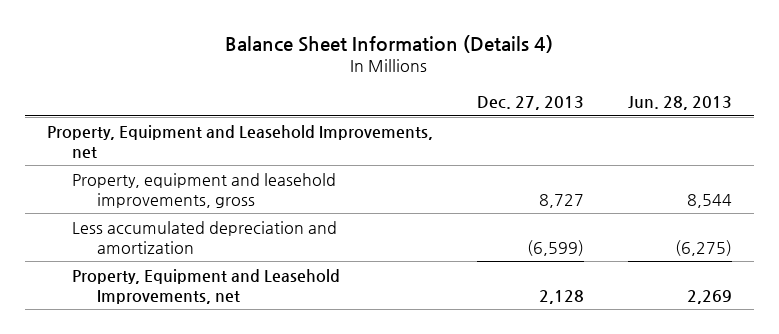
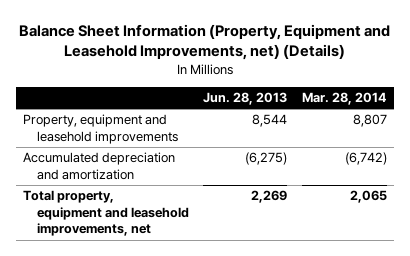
[225,34,554,53] Balance Sheet Information (Details 4) -> [18,23,390,61] Balance Sheet Information (Property, Equipment and Leasehold Improvements, net) (Details)
[476,96,584,111] Dec. 27, 2013 -> none
none -> [301,92,387,106] Mar. 28, 2014
[46,124,433,158] Property, Equipment and Leasehold Improvements, net -> none
[71,172,336,208] Property, equipment and leasehold improvements, gross -> [23,114,178,144] Property, equipment and leasehold improvements
[71,220,337,254] Less accumulated depreciation and amortization -> [23,152,176,180] Accumulated depreciation and amortization
[71,268,340,304] Property, Equipment and Leasehold Improvements, net -> [23,190,189,237] Total property, equipment and leasehold improvements, net

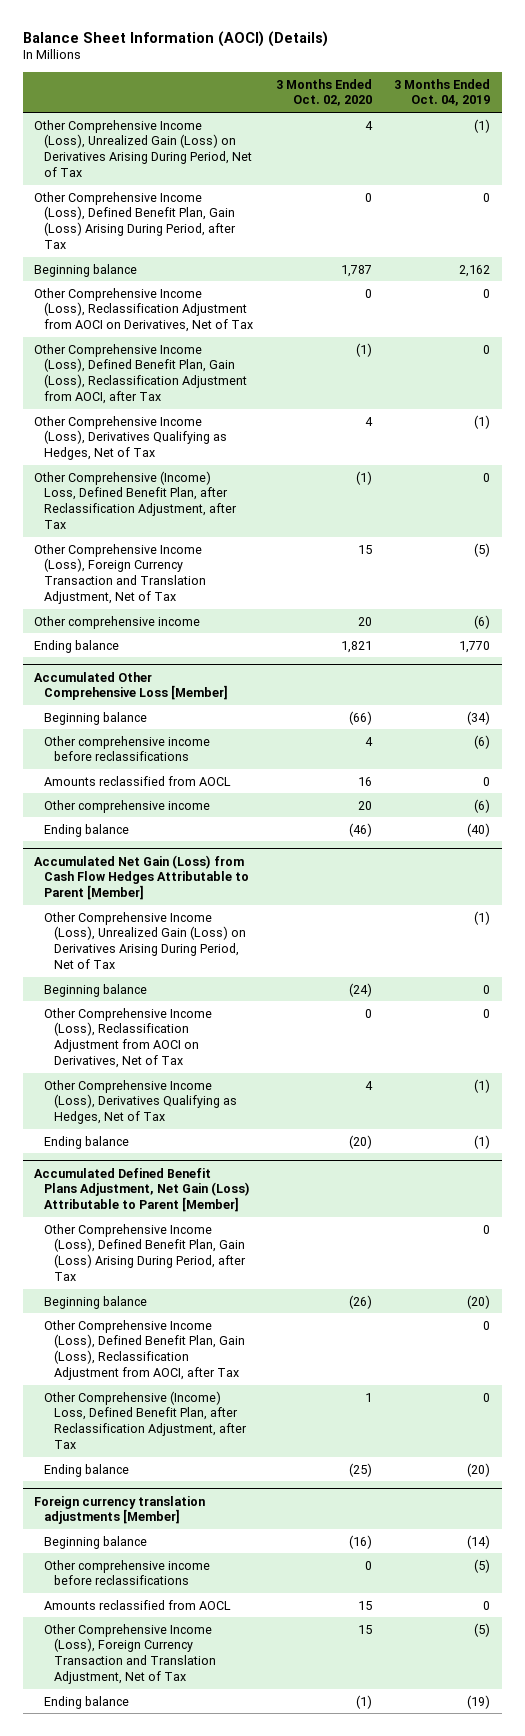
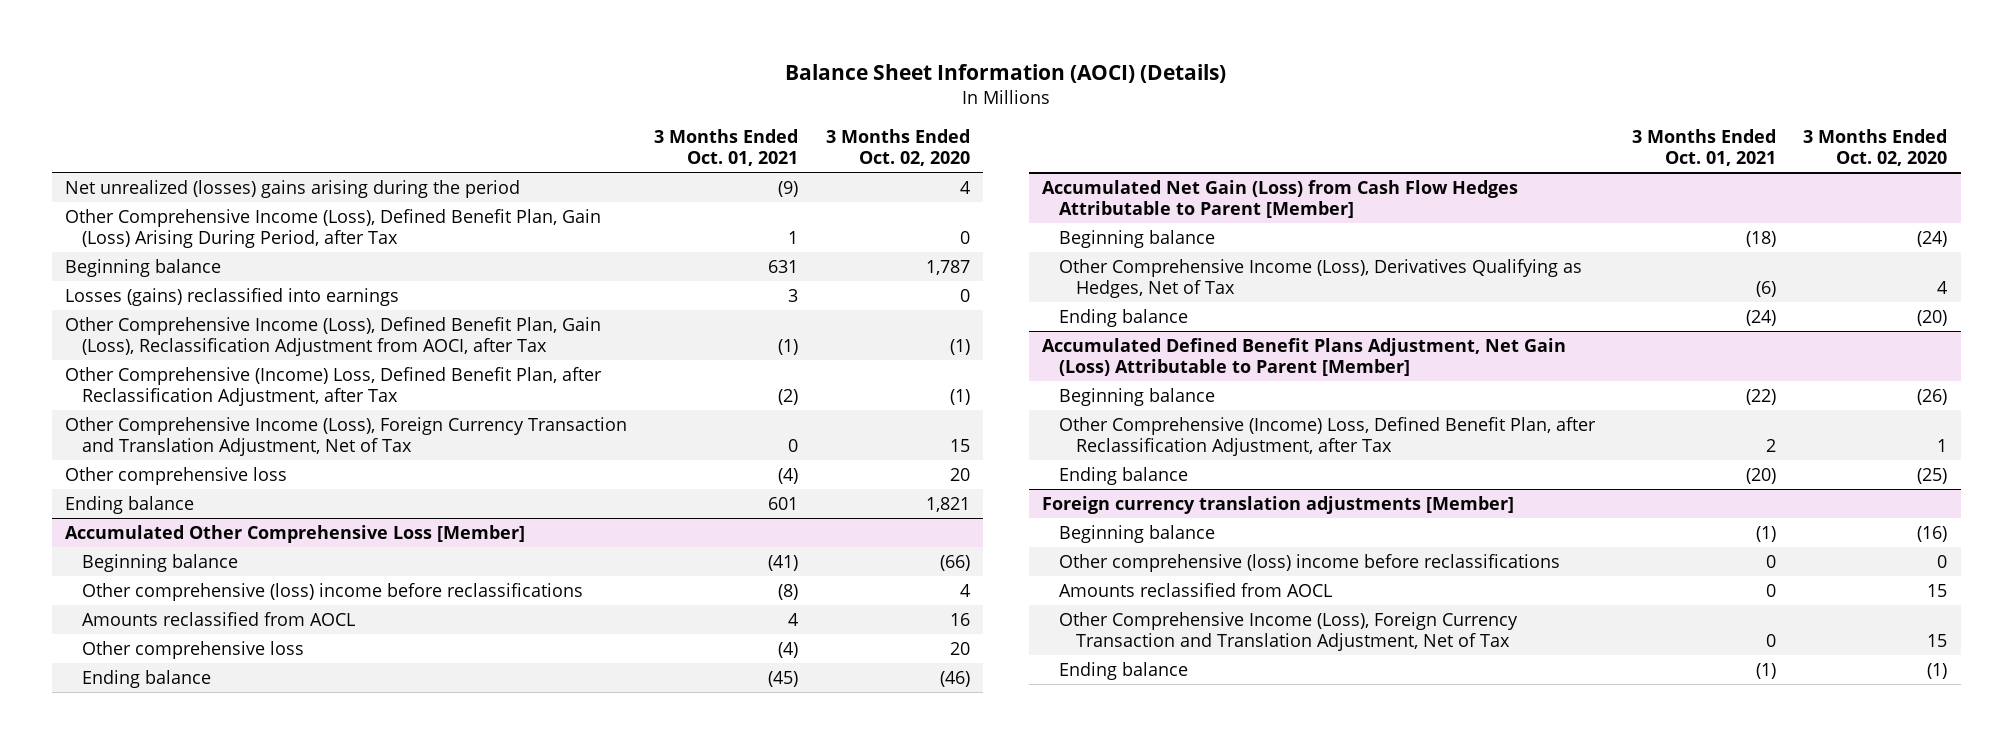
[394,78,491,107] 3 Months Ended Oct. 04, 2019 -> none
none -> [654,129,799,167] 3 Months Ended Oct. 01, 2021
[34,119,252,178] Other Comprehensive Income (Loss), Unrealized Gain (Loss) on Derivatives Arising During Period, Net of Tax -> none
none -> [65,180,521,199] Net unrealized (losses) gains arising during the period
[34,287,253,333] Other Comprehensive Income (Loss), Reclassification Adjustment from AOCI on Derivatives, Net of Tax -> none
none -> [65,288,400,307] Losses (gains) reclassified into earnings
[34,415,227,461] Other Comprehensive Income (Loss), Derivatives Qualifying as Hedges, Net of Tax -> none
[34,615,201,629] Other comprehensive income -> [65,467,288,486] Other comprehensive loss
[43,735,210,762] Other comprehensive income before reclassifications -> [81,583,583,602] Other comprehensive (loss) income before reclassifications
[43,799,210,813] Other comprehensive income -> [81,641,304,660] Other comprehensive loss
[43,911,246,970] Other Comprehensive Income (Loss), Unrealized Gain (Loss) on Derivatives Arising During Period, Net of Tax -> none
[43,1007,212,1069] Other Comprehensive Income (Loss), Reclassification Adjustment from AOCI on Derivatives, Net of Tax -> none
[43,1223,246,1282] Other Comprehensive Income (Loss), Defined Benefit Plan, Gain (Loss) Arising During Period, after Tax -> none
[43,1319,245,1381] Other Comprehensive Income (Loss), Defined Benefit Plan, Gain (Loss), Reclassification Adjustment from AOCI, after Tax -> none
[43,1559,210,1586] Other comprehensive income before reclassifications -> [1059,554,1561,573] Other comprehensive (loss) income before reclassifications

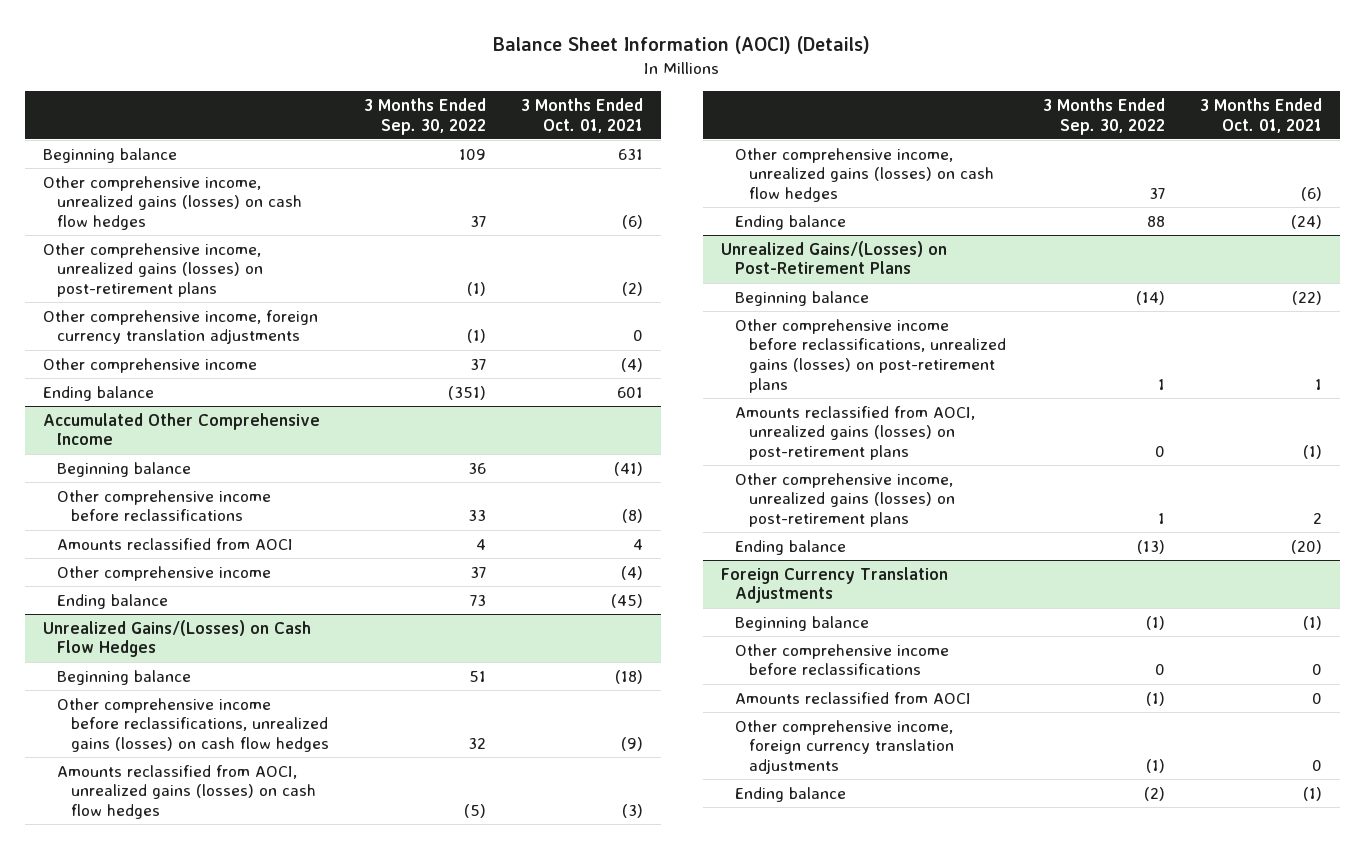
[825,129,970,167] 3 Months Ended Oct. 02, 2020 -> none
none -> [364,97,487,135] 3 Months Ended Sep. 30, 2022
[65,180,521,199] Net unrealized (losses) gains arising during the period -> none
[65,209,602,249] Other Comprehensive Income (Loss), Defined Benefit Plan, Gain (Loss) Arising During Period, after Tax -> none
[65,288,400,307] Losses (gains) reclassified into earnings -> none
[65,317,602,357] Other Comprehensive Income (Loss), Defined Benefit Plan, Gain (Loss), Reclassification Adjustment from AOCI, after Tax -> none
none -> [42,175,302,231] Other comprehensive income, unrealized gains (losses) on cash flow hedges
[65,367,603,407] Other Comprehensive (Income) Loss, Defined Benefit Plan, after Reclassification Adjustment, after Tax -> [42,242,263,298] Other comprehensive income, unrealized gains (losses) on post-retirement plans
[65,417,628,457] Other Comprehensive Income (Loss), Foreign Currency Transaction and Translation Adjustment, Net of Tax -> [42,309,318,345] Other comprehensive income, foreign currency translation adjustments
[65,467,288,486] Other comprehensive loss -> [42,357,257,373] Other comprehensive income
[65,525,526,544] Accumulated Other Comprehensive Loss [Member] -> [42,412,320,446] Accumulated Other Comprehensive Income
[81,583,583,602] Other comprehensive (loss) income before reclassifications -> [56,489,271,522] Other comprehensive income before reclassifications
[81,612,355,627] Amounts reclassified from AOCL -> [56,537,293,550] Amounts reclassified from AOCI
[81,641,304,660] Other comprehensive loss -> [56,565,271,581] Other comprehensive income
[1042,180,1519,219] Accumulated Net Gain (Loss) from Cash Flow Hedges Attributable to Parent [Member] -> [42,619,311,658] Unrealized Gains/(Losses) on Cash Flow Hedges
[1059,259,1583,299] Other Comprehensive Income (Loss), Derivatives Qualifying as Hedges, Net of Tax -> none
none -> [56,697,329,753] Other comprehensive income before reclassifications, unrealized gains (losses) on cash flow hedges
none -> [56,764,316,820] Amounts reclassified from AOCI, unrealized gains (losses) on cash flow hedges
none -> [735,147,995,203] Other comprehensive income, unrealized gains (losses) on cash flow hedges
[1042,338,1567,377] Accumulated Defined Benefit Plans Adjustment, Net Gain (Loss) Attributable to Parent [Member] -> [721,240,948,275] Unrealized Gains/(Losses) on Post-Retirement Plans
none -> [735,318,1007,393] Other comprehensive income before reclassifications, unrealized gains (losses) on post-retirement plans
none -> [735,405,976,461] Amounts reclassified from AOCI, unrealized gains (losses) on post-retirement plans
[1059,417,1597,457] Other Comprehensive (Income) Loss, Defined Benefit Plan, after Reclassification Adjustment, after Tax -> [735,472,956,528] Other comprehensive income, unrealized gains (losses) on post-retirement plans
[1042,496,1515,515] Foreign currency translation adjustments [Member] -> [721,566,949,604] Foreign Currency Translation Adjustments
[1059,554,1561,573] Other comprehensive (loss) income before reclassifications -> [735,643,950,676] Other comprehensive income before reclassifications
[1059,583,1333,598] Amounts reclassified from AOCL -> [735,691,972,704] Amounts reclassified from AOCI
[1059,612,1519,652] Other Comprehensive Income (Loss), Foreign Currency Transaction and Translation Adjustment, Net of Tax -> [735,719,955,775] Other comprehensive income, foreign currency translation adjustments

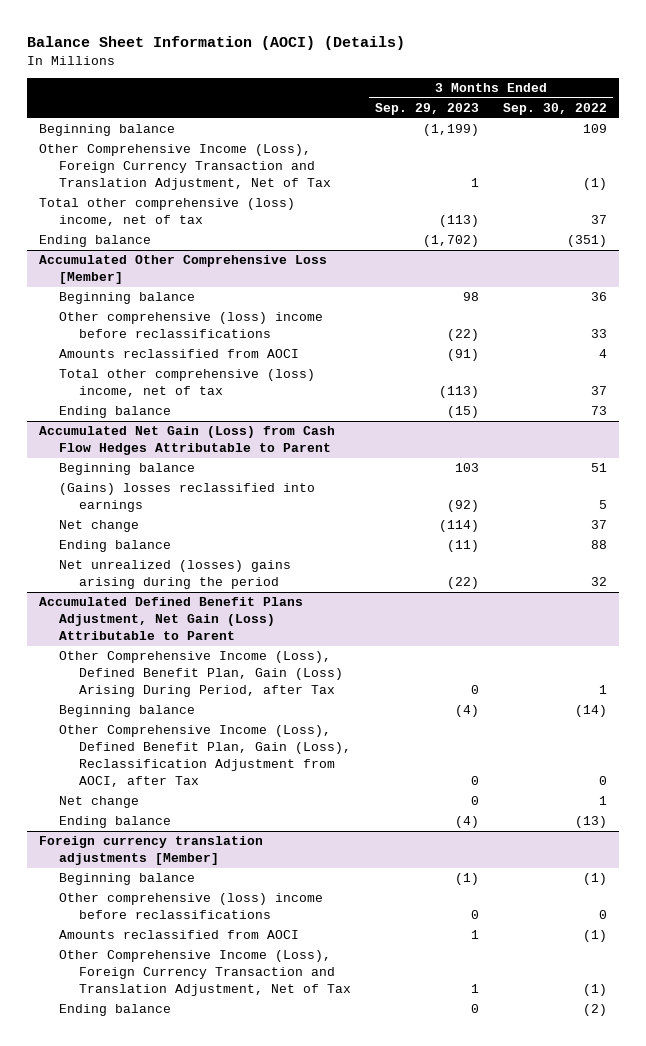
[521,97,644,133] 3 Months Ended Oct. 01, 2021 -> none
none -> [374,103,479,116] Sep. 29, 2023
[42,175,302,231] Other comprehensive income, unrealized gains (losses) on cash flow hedges -> none
[42,242,263,298] Other comprehensive income, unrealized gains (losses) on post-retirement plans -> none
[42,309,318,345] Other comprehensive income, foreign currency translation adjustments -> [39,144,331,191] Other Comprehensive Income (Loss), Foreign Currency Transaction and Translation Adjustment, Net of Tax
[42,357,257,373] Other comprehensive income -> [39,198,296,227] Total other comprehensive (loss) income, net of tax
[42,412,320,446] Accumulated Other Comprehensive Income -> [39,255,328,285] Accumulated Other Comprehensive Loss [Member]
[56,489,271,522] Other comprehensive income before reclassifications -> [58,312,323,339] Other comprehensive (loss) income before reclassifications
[56,565,271,581] Other comprehensive income -> [58,369,315,398] Total other comprehensive (loss) income, net of tax
[42,619,311,658] Unrealized Gains/(Losses) on Cash Flow Hedges -> [39,426,336,456] Accumulated Net Gain (Loss) from Cash Flow Hedges Attributable to Parent
[56,697,329,753] Other comprehensive income before reclassifications, unrealized gains (losses) on cash flow hedges -> none
[56,764,316,820] Amounts reclassified from AOCI, unrealized gains (losses) on cash flow hedges -> [58,483,315,513] (Gains) losses reclassified into earnings
[464,804,487,819] (5) -> [599,500,608,510] 5
[735,147,995,203] Other comprehensive income, unrealized gains (losses) on cash flow hedges -> [58,520,139,533] Net change
none -> [58,560,291,590] Net unrealized (losses) gains arising during the period
[721,240,948,275] Unrealized Gains/(Losses) on Post-Retirement Plans -> [39,597,304,641] Accumulated Defined Benefit Plans Adjustment, Net Gain (Loss) Attributable to Parent
none -> [58,651,343,698] Other Comprehensive Income (Loss), Defined Benefit Plan, Gain (Loss) Arising During Period, after Tax
[735,318,1007,393] Other comprehensive income before reclassifications, unrealized gains (losses) on post-retirement plans -> none
[735,405,976,461] Amounts reclassified from AOCI, unrealized gains (losses) on post-retirement plans -> [58,725,351,788] Other Comprehensive Income (Loss), Defined Benefit Plan, Gain (Loss), Reclassification Adjustment from AOCI, after Tax
[735,472,956,528] Other comprehensive income, unrealized gains (losses) on post-retirement plans -> [58,796,139,809] Net change
[721,566,949,604] Foreign Currency Translation Adjustments -> [39,836,264,866] Foreign currency translation adjustments [Member]
[735,643,950,676] Other comprehensive income before reclassifications -> [58,893,323,920] Other comprehensive (loss) income before reclassifications
[735,719,955,775] Other comprehensive income, foreign currency translation adjustments -> [58,950,351,997] Other Comprehensive Income (Loss), Foreign Currency Transaction and Translation Adjustment, Net of Tax

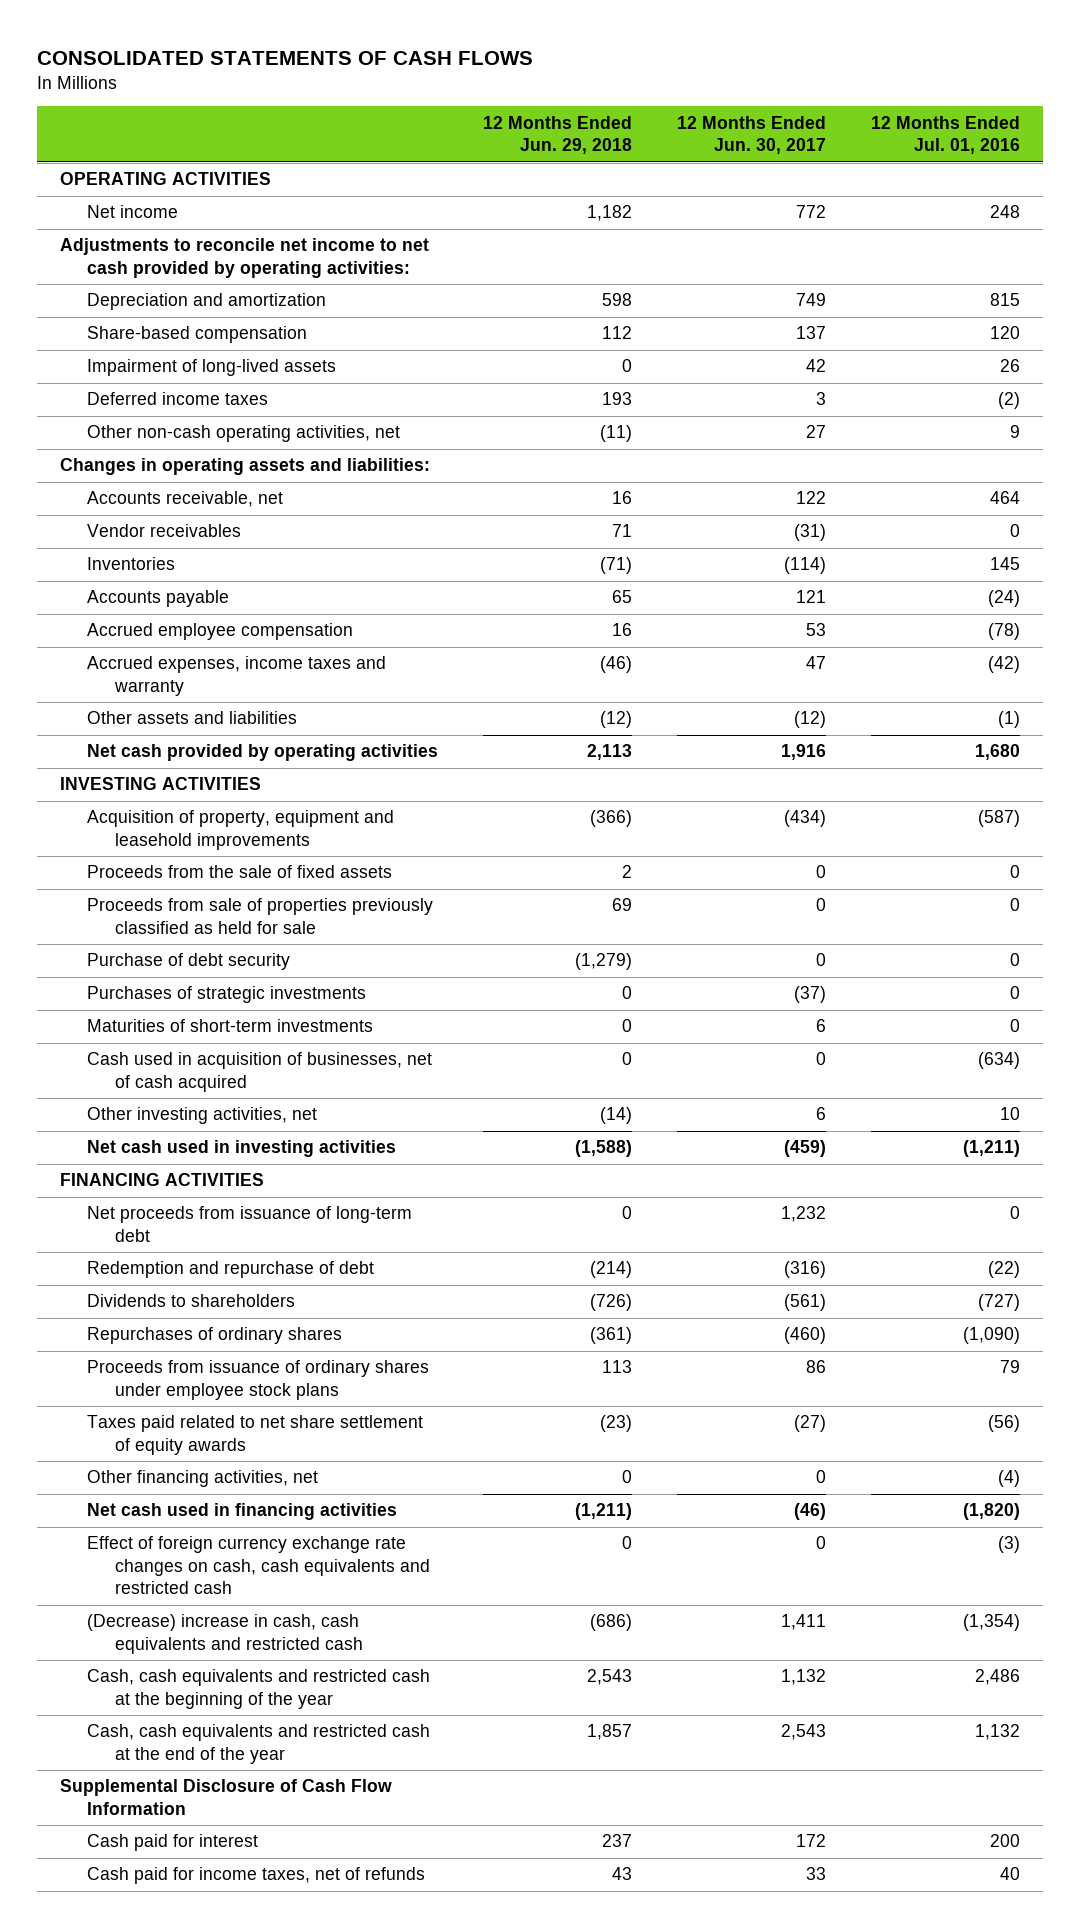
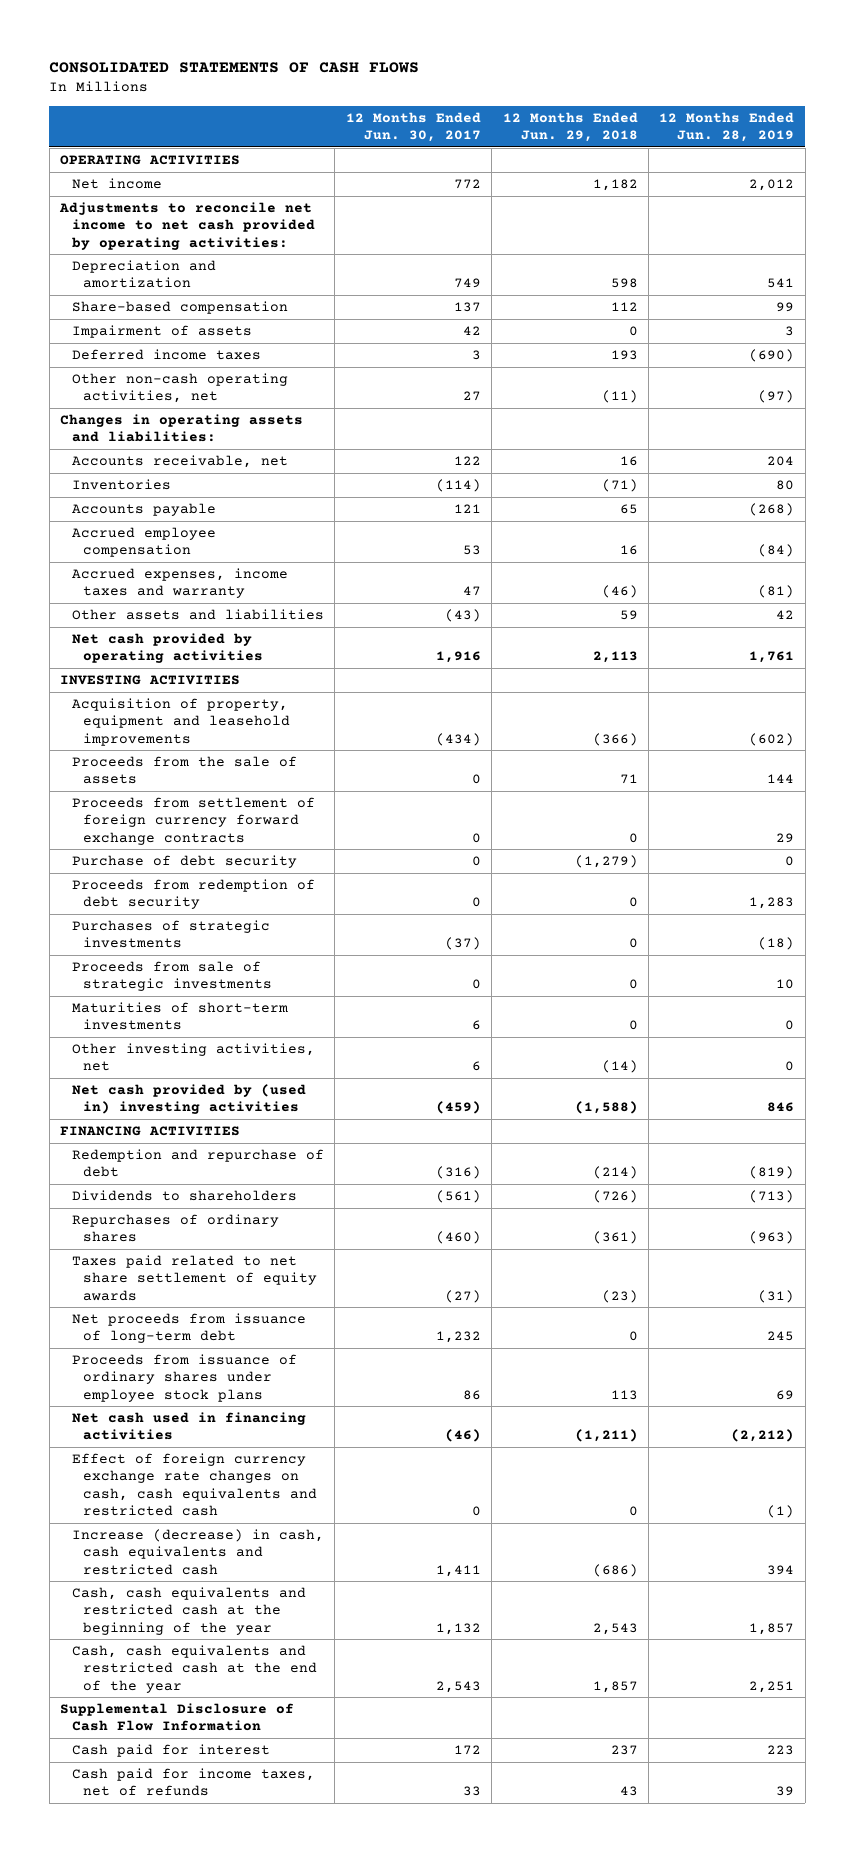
[871,115,1021,155] 12 Months Ended Jul. 01, 2016 -> none
none -> [659,111,795,142] 12 Months Ended Jun. 28, 2019
[87,359,337,377] Impairment of long-lived assets -> [71,325,252,339] Impairment of assets
[87,524,242,538] Vendor receivables -> none
[600,711,633,729] (12) -> [619,610,638,621] 59
[794,711,827,729] (12) -> [444,609,481,623] (43)
[87,898,434,934] Proceeds from sale of properties previously classified as held for sale -> none
[87,865,393,879] Proceeds from the sale of fixed assets -> [71,756,297,785] Proceeds from the sale of assets
[622,865,633,879] 2 -> [619,774,638,785] 71
none -> [71,797,315,845] Proceeds from settlement of foreign currency forward exchange contracts
none -> [71,879,315,910] Proceeds from redemption of debt security
none -> [71,961,273,992] Proceeds from sale of strategic investments
[87,1052,433,1092] Cash used in acquisition of businesses, net of cash acquired -> none
[87,1140,397,1158] Net cash used in investing activities -> [71,1084,306,1115] Net cash provided by (used in) investing activities
[87,1470,319,1488] Other financing activities, net -> none
[87,1206,413,1242] Net proceeds from issuance of long-term debt -> [71,1313,306,1344] Net proceeds from issuance of long-term debt
[87,1360,430,1400] Proceeds from issuance of ordinary shares under employee stock plans -> [71,1354,297,1402] Proceeds from issuance of ordinary shares under employee stock plans
[87,1614,364,1654] (Decrease) increase in cash, cash equivalents and restricted cash -> [71,1529,324,1575] Increase (decrease) in cash, cash equivalents and restricted cash

